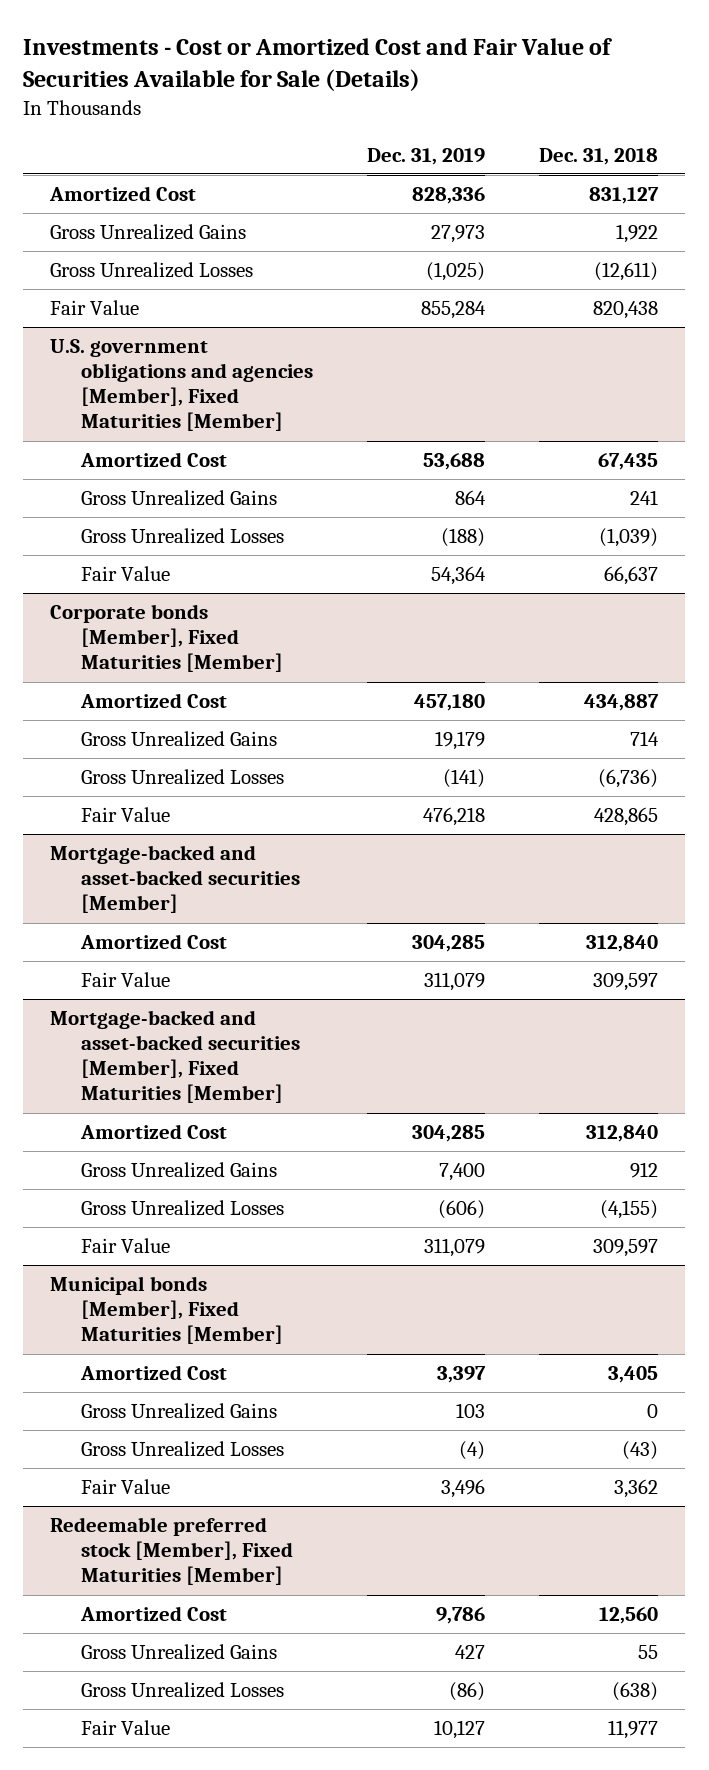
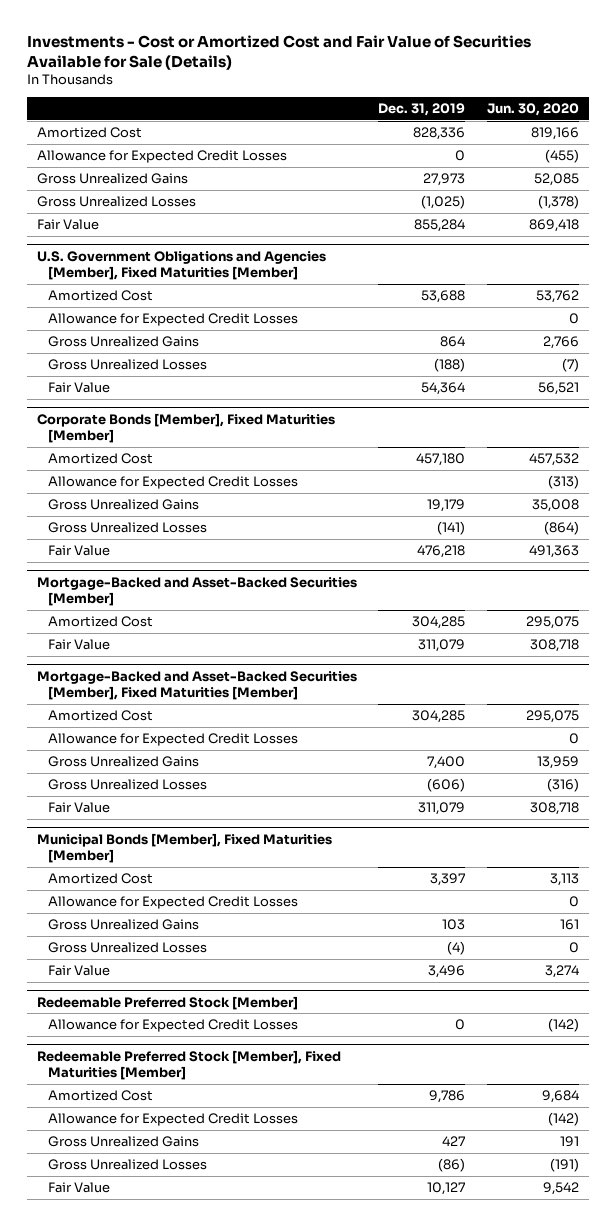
[539,147,659,165] Dec. 31, 2018 -> none
none -> [486,103,579,117] Jun. 30, 2020
none -> [37,150,288,164] Allowance for Expected Credit Losses
[50,339,314,432] U.S. government obligations and agencies [Member], Fixed Maturities [Member] -> [37,250,327,281] U.S. Government Obligations and Agencies [Member], Fixed Maturities [Member]
none -> [47,313,298,327] Allowance for Expected Credit Losses
[50,604,284,673] Corporate bonds [Member], Fixed Maturities [Member] -> [37,412,336,444] Corporate Bonds [Member], Fixed Maturities [Member]
none -> [47,476,298,490] Allowance for Expected Credit Losses
[50,845,301,914] Mortgage-backed and asset-backed securities [Member] -> [37,576,358,607] Mortgage-Backed and Asset-Backed Securities [Member]
[50,1010,301,1104] Mortgage-backed and asset-backed securities [Member], Fixed Maturities [Member] -> [37,670,358,701] Mortgage-Backed and Asset-Backed Securities [Member], Fixed Maturities [Member]
none -> [47,733,298,747] Allowance for Expected Credit Losses
[50,1276,284,1345] Municipal bonds [Member], Fixed Maturities [Member] -> [37,832,333,864] Municipal Bonds [Member], Fixed Maturities [Member]
none -> [47,896,298,910] Allowance for Expected Credit Losses
none -> [37,995,299,1010] Redeemable Preferred Stock [Member]
none -> [47,1019,298,1033] Allowance for Expected Credit Losses
[50,1517,294,1586] Redeemable preferred stock [Member], Fixed Maturities [Member] -> [37,1049,342,1081] Redeemable Preferred Stock [Member], Fixed Maturities [Member]
none -> [47,1113,298,1127] Allowance for Expected Credit Losses

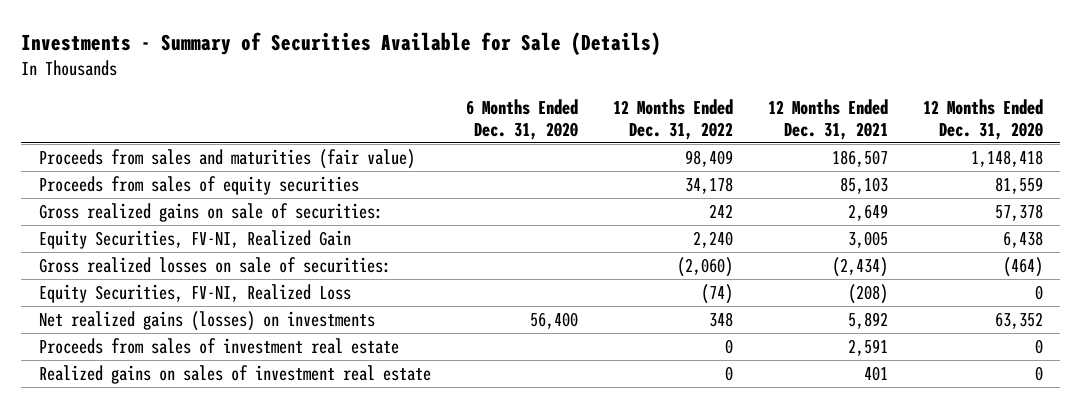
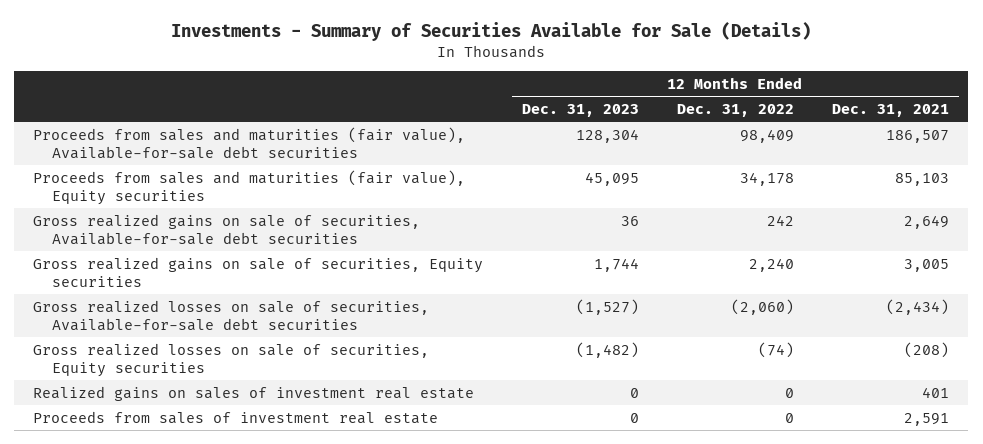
[465,99,578,140] 6 Months Ended Dec. 31, 2020 -> none
[922,99,1043,140] 12 Months Ended Dec. 31, 2020 -> none
none -> [521,103,639,117] Dec. 31, 2023
[38,311,375,332] Net realized gains (losses) on investments -> none
[38,149,415,170] Proceeds from sales and maturities (fair value) -> [33,126,466,160] Proceeds from sales and maturities (fair value), Available-for-sale debt securities
[38,176,359,196] Proceeds from sales of equity securities -> [33,169,466,206] Proceeds from sales and maturities (fair value), Equity securities
[38,203,383,223] Gross realized gains on sale of securities: -> [33,213,421,246] Gross realized gains on sale of securities, Available-for-sale debt securities
[38,230,351,250] Equity Securities, FV-NI, Realized Gain -> [33,256,484,288] Gross realized gains on sale of securities, Equity securities
[38,257,391,274] Gross realized losses on sale of securities: -> [33,299,430,332] Gross realized losses on sale of securities, Available-for-sale debt securities
[38,284,351,304] Equity Securities, FV-NI, Realized Loss -> [33,342,430,378] Gross realized losses on sale of securities, Equity securities
[38,338,399,355] Proceeds from sales of investment real estate -> [33,410,439,424] Proceeds from sales of investment real estate

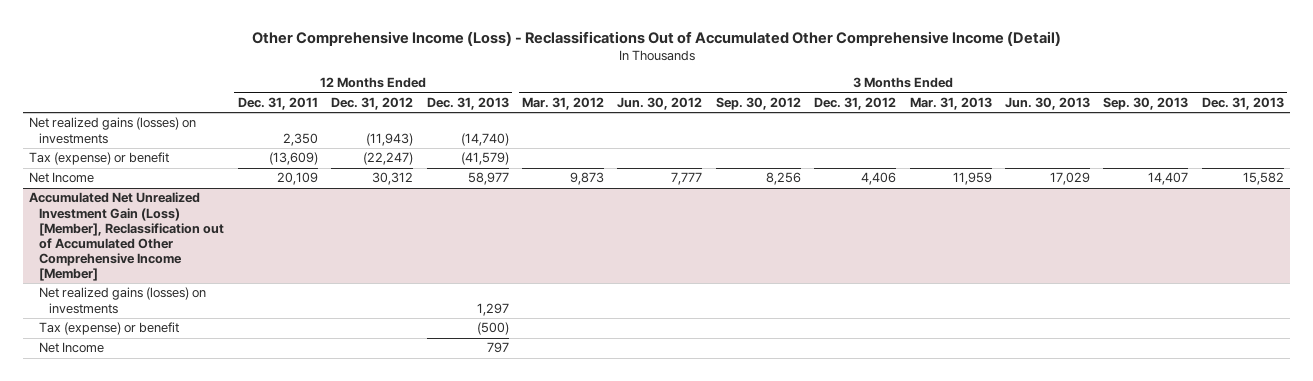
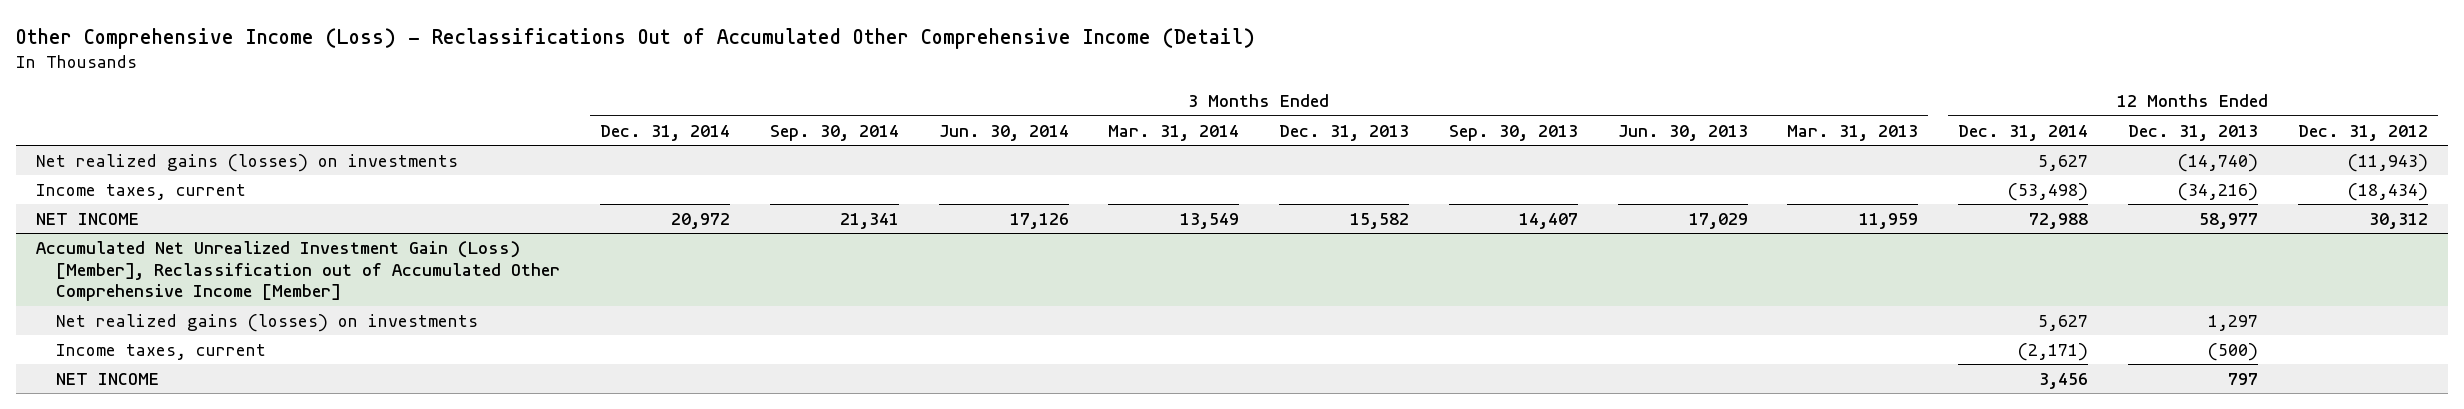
[237,96,318,110] Dec. 31, 2011 -> none
[521,96,604,110] Mar. 31, 2012 -> none
[617,96,703,110] Jun. 30, 2012 -> none
[715,96,801,110] Sep. 30, 2012 -> none
[814,96,897,110] Dec. 31, 2012 -> none
none -> [600,124,731,141] Dec. 31, 2014
none -> [769,124,899,141] Sep. 30, 2014
none -> [938,124,1069,141] Jun. 30, 2014
none -> [1108,124,1240,141] Mar. 31, 2014
none -> [1958,124,2089,141] Dec. 31, 2014
[29,152,170,166] Tax (expense) or benefit -> none
none -> [36,183,247,200] Income taxes, current
[29,172,95,184] Net Income -> [36,212,140,225] NET INCOME
[39,322,180,336] Tax (expense) or benefit -> none
none -> [56,343,267,360] Income taxes, current
[39,342,105,354] Net Income -> [56,372,160,385] NET INCOME

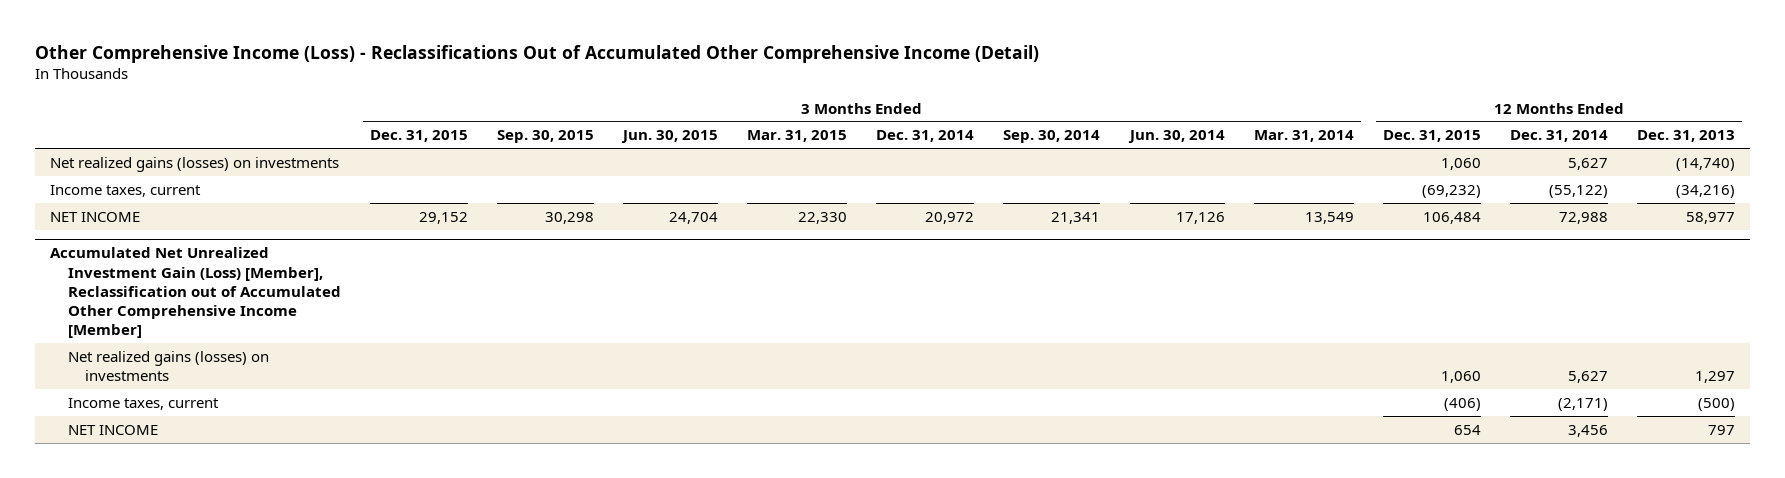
[1279,124,1410,141] Dec. 31, 2013 -> none
[1448,124,1578,141] Sep. 30, 2013 -> none
[1617,124,1748,141] Jun. 30, 2013 -> none
[1787,124,1919,141] Mar. 31, 2013 -> none
[2297,124,2428,141] Dec. 31, 2012 -> none
none -> [369,130,468,143] Dec. 31, 2015
none -> [496,130,594,144] Sep. 30, 2015
none -> [621,130,719,144] Jun. 30, 2015
none -> [747,130,848,143] Mar. 31, 2015
none -> [1382,130,1481,143] Dec. 31, 2015
[2008,182,2089,201] (53,498) -> [1548,184,1608,198] (55,122)

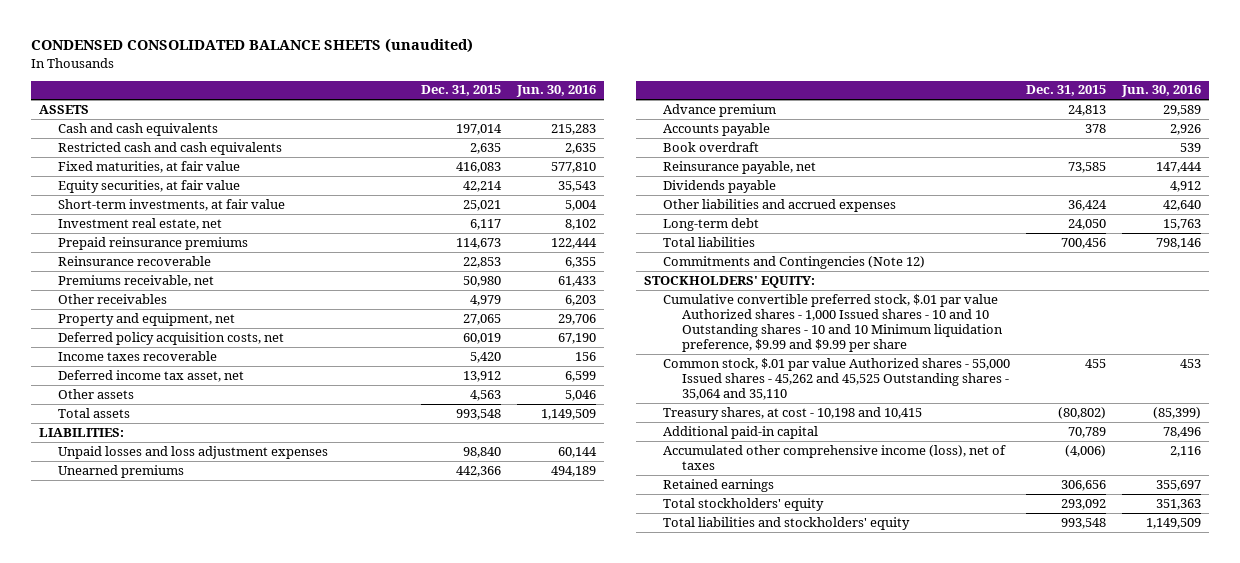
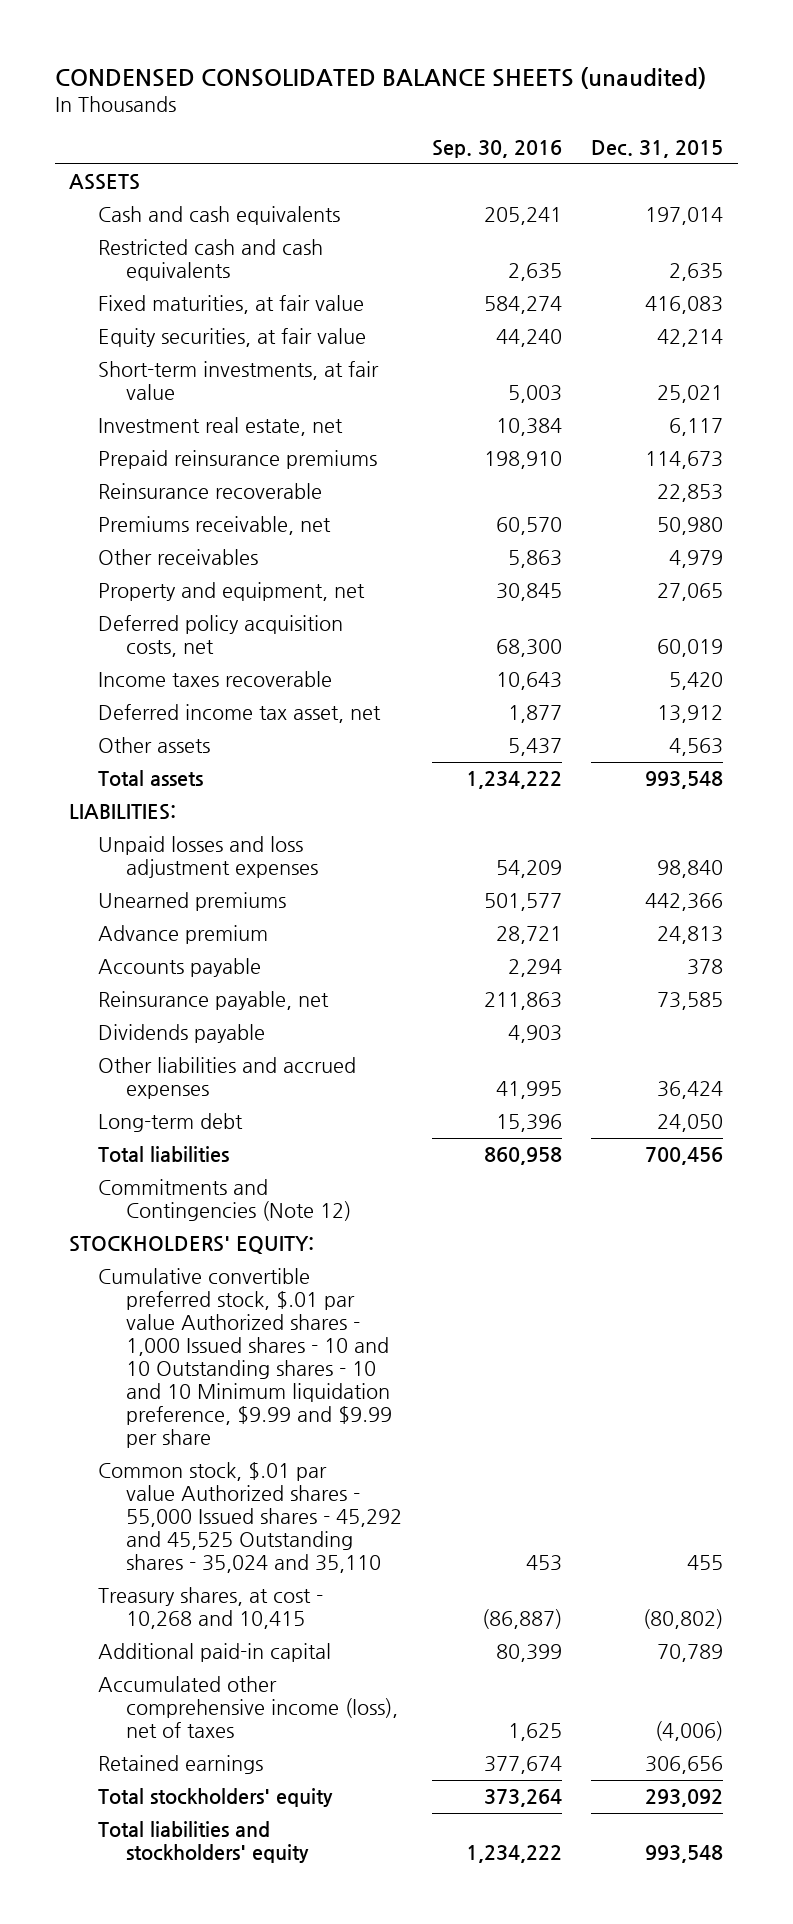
[515,85,596,98] Jun. 30, 2016 -> none
none -> [431,139,562,158] Sep. 30, 2016
[662,141,759,152] Book overdraft -> none
[662,357,1010,400] Common stock, $.01 par value Authorized shares - 55,000 Issued shares - 45,262 and 45,525 Outstanding shares - 35,064 and 35,110 -> [97,1462,403,1574] Common stock, $.01 par value Authorized shares - 55,000 Issued shares - 45,292 and 45,525 Outstanding shares - 35,024 and 35,110
[662,406,922,420] Treasury shares, at cost - 10,198 and 10,415 -> [97,1587,323,1630] Treasury shares, at cost - 10,268 and 10,415

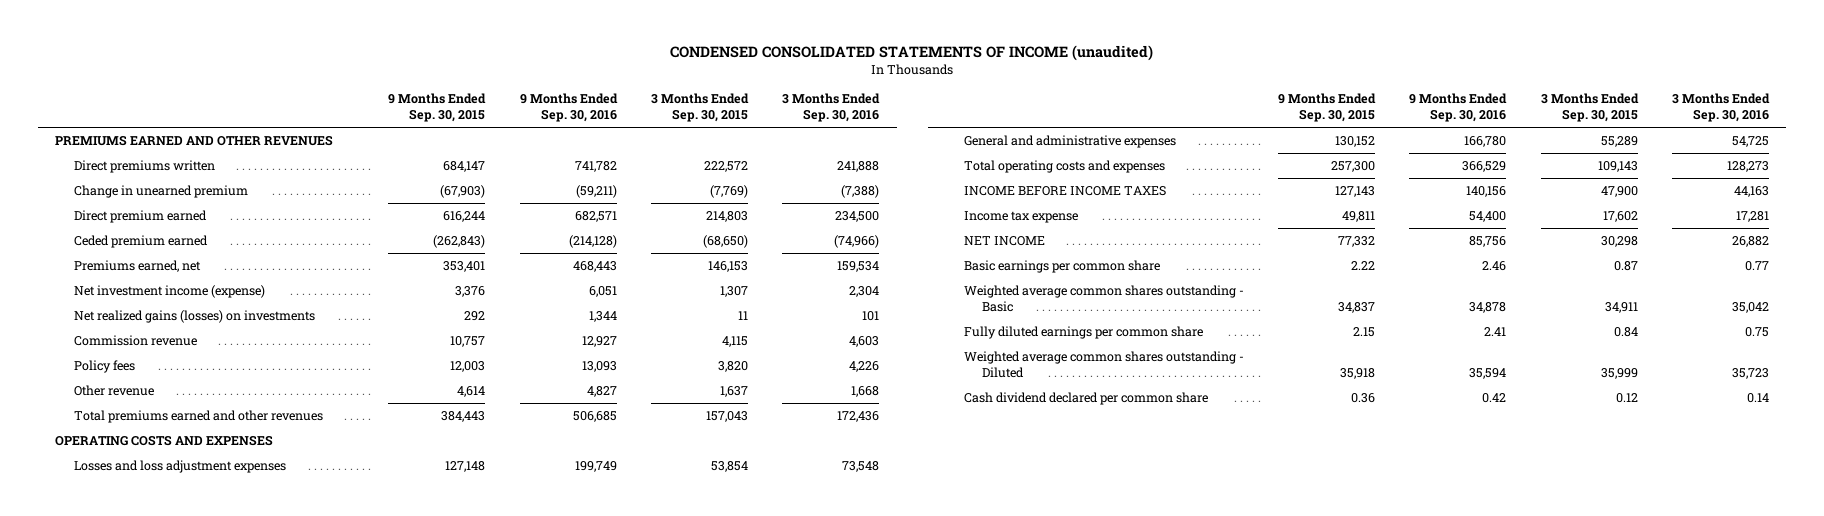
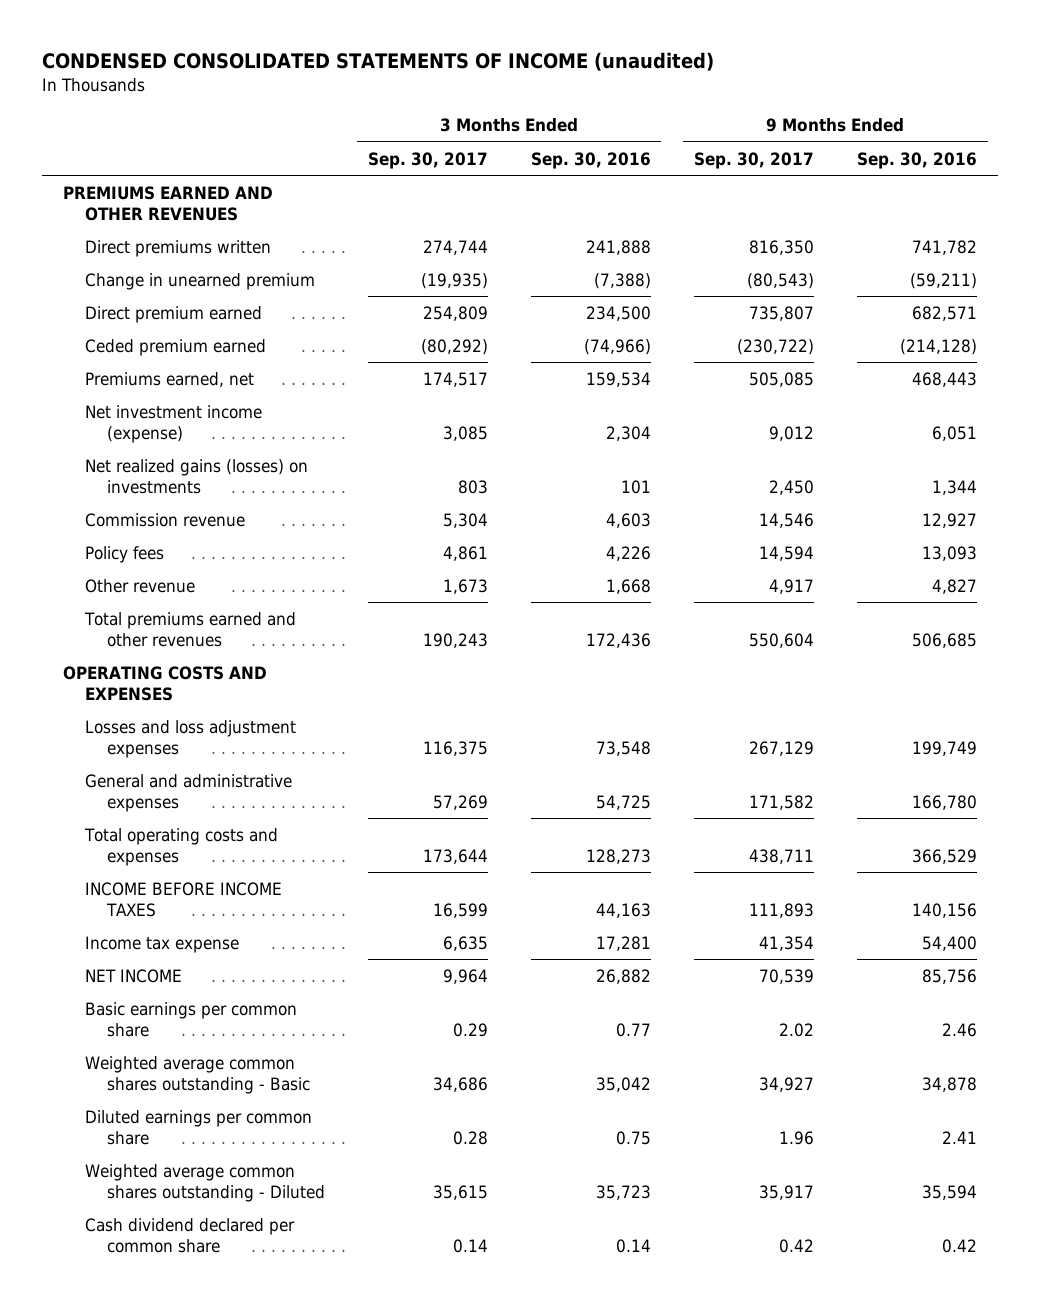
[388,93,487,122] 9 Months Ended Sep. 30, 2015 -> none
[651,93,750,122] 3 Months Ended Sep. 30, 2015 -> none
none -> [367,151,488,169] Sep. 30, 2017
none -> [693,151,814,169] Sep. 30, 2017
[963,325,1203,339] Fully diluted earnings per common share -> [84,1109,312,1145] Diluted earnings per common share

